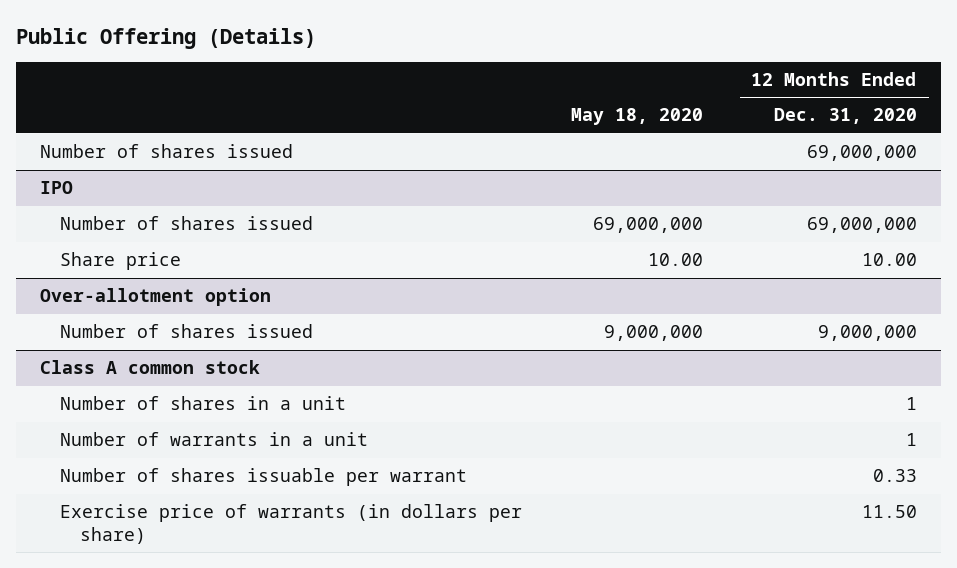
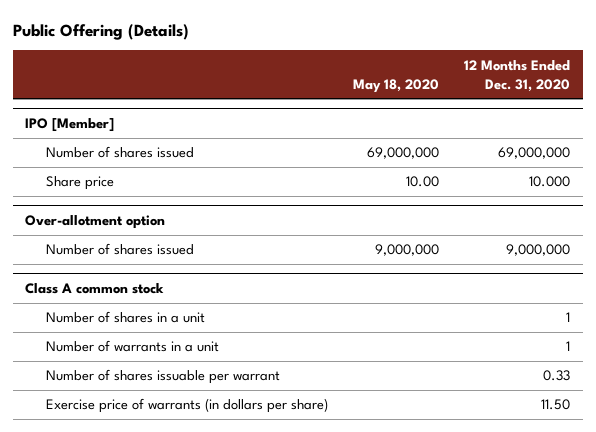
[40,144,294,159] Number of shares issued -> none
[40,181,74,195] IPO -> [25,117,115,132] IPO [Member]
[861,253,917,267] 10.00 -> [529,176,571,188] 10.000

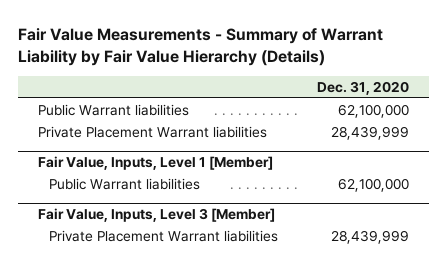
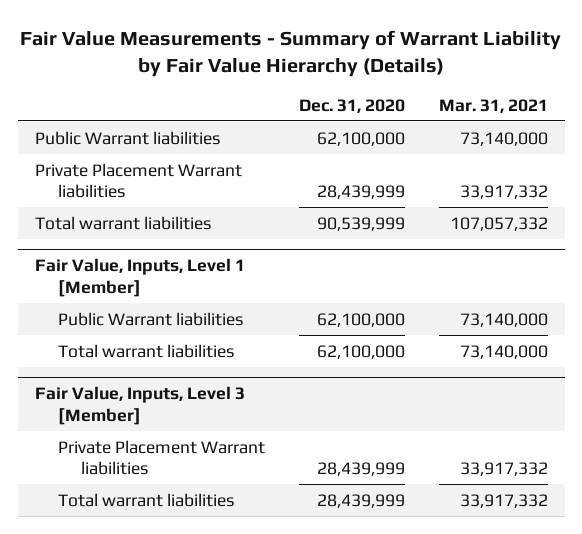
none -> [438,98,548,113] Mar. 31, 2021
none -> [34,215,211,230] Total warrant liabilities
none -> [57,343,234,358] Total warrant liabilities
none -> [57,492,234,507] Total warrant liabilities

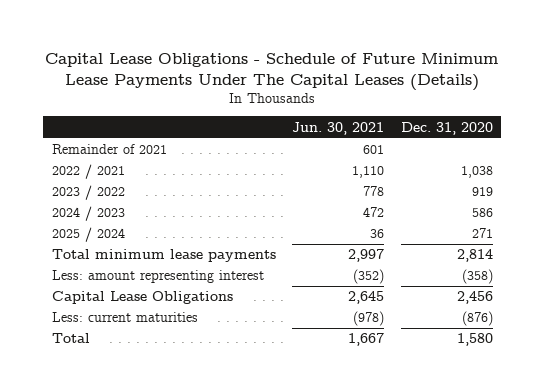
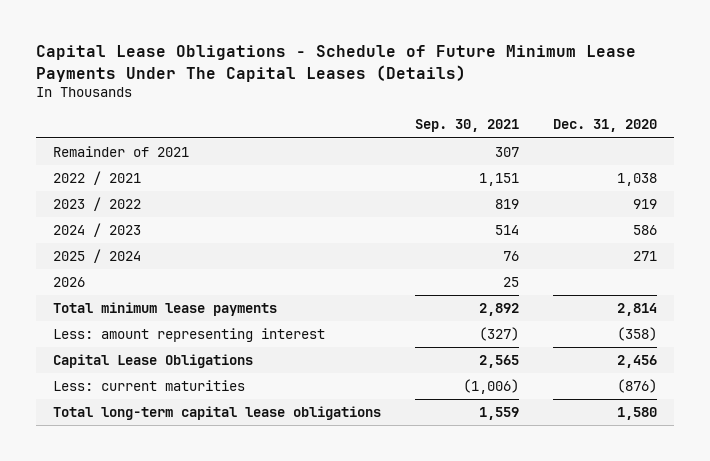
[292,121,385,135] Jun. 30, 2021 -> none
none -> [414,119,519,133] Sep. 30, 2021
none -> [52,277,85,288] 2026
[51,333,90,344] Total -> [52,406,381,421] Total long-term capital lease obligations

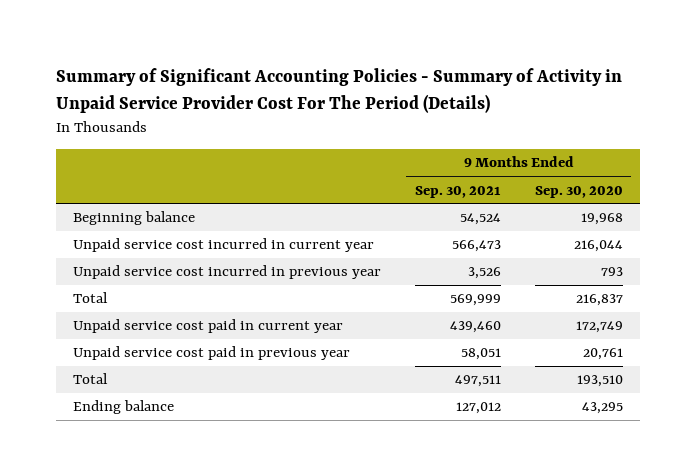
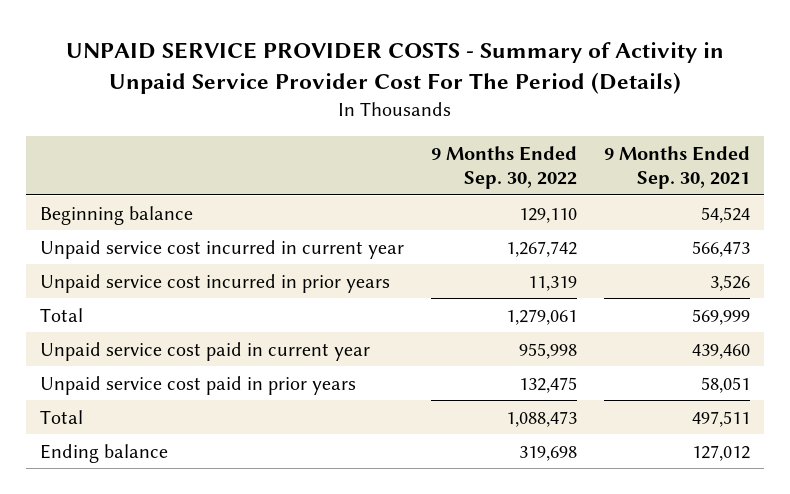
[55,68,622,113] Summary of Significant Accounting Policies - Summary of Activity in Unpaid Service Provider Cost For The Period (Details) -> [66,41,725,94] UNPAID SERVICE PROVIDER COSTS - Summary of Activity in Unpaid Service Provider Cost For The Period (Details)
[534,185,623,198] Sep. 30, 2020 -> none
none -> [431,145,578,190] 9 Months Ended Sep. 30, 2022
[72,265,381,280] Unpaid service cost incurred in previous year -> [39,273,390,293] Unpaid service cost incurred in prior years
[72,346,350,361] Unpaid service cost paid in previous year -> [39,375,356,395] Unpaid service cost paid in prior years

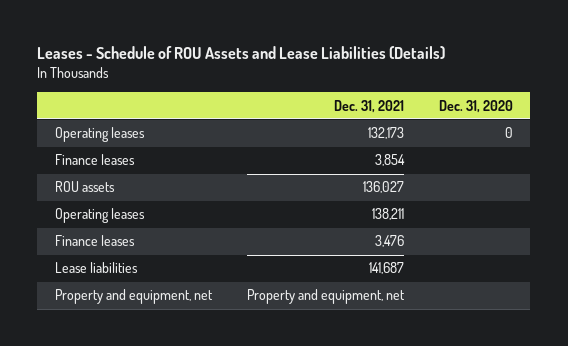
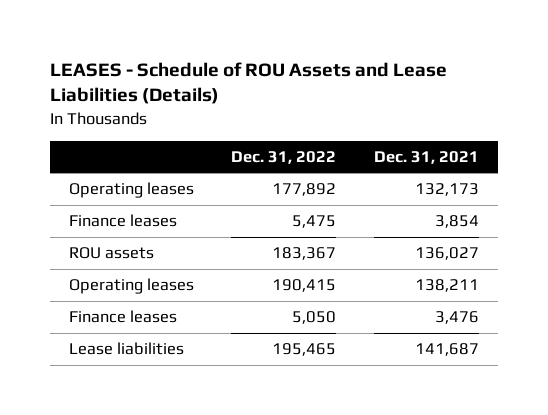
[37,46,446,60] Leases - Schedule of ROU Assets and Lease Liabilities (Details) -> [49,61,447,105] LEASES - Schedule of ROU Assets and Lease Liabilities (Details)
[438,99,513,113] Dec. 31, 2020 -> none
none -> [231,150,337,164] Dec. 31, 2022
[54,289,213,305] Property and equipment, net -> none

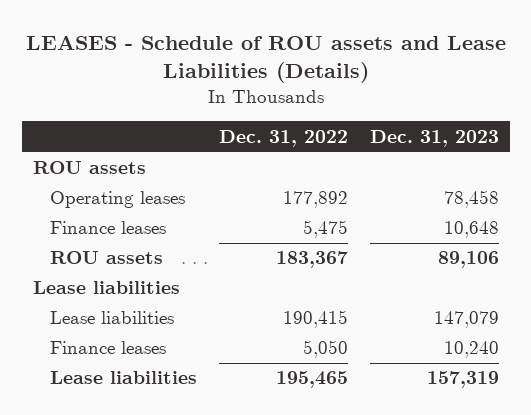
[49,61,447,105] LEASES - Schedule of ROU Assets and Lease Liabilities (Details) -> [25,35,506,84] LEASES - Schedule of ROU assets and Lease Liabilities (Details)
[374,150,480,164] Dec. 31, 2021 -> none
none -> [369,129,499,147] Dec. 31, 2023
none -> [32,161,146,175] ROU assets
none -> [32,281,180,295] Lease liabilities
[68,278,194,295] Operating leases -> [49,311,174,325] Lease liabilities

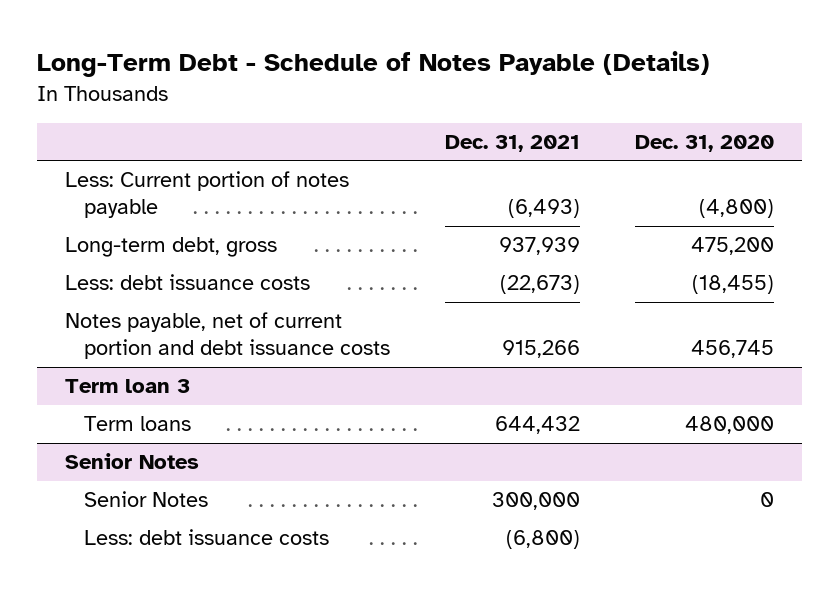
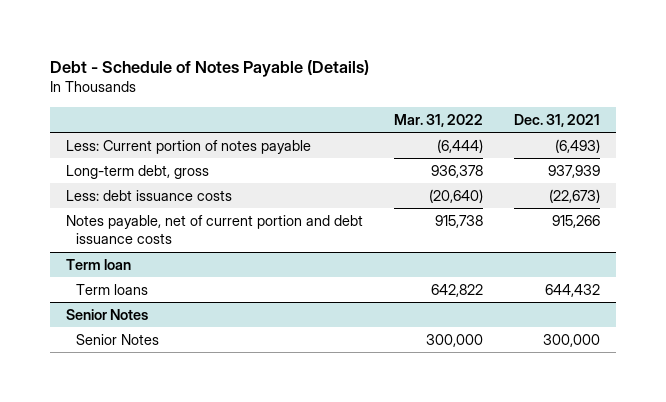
[37,51,711,78] Long-Term Debt - Schedule of Notes Payable (Details) -> [50,59,370,77] Debt - Schedule of Notes Payable (Details)
[635,135,775,153] Dec. 31, 2020 -> none
none -> [394,113,484,127] Mar. 31, 2022
[64,379,190,394] Term loan 3 -> [65,258,131,270] Term loan
[84,529,330,546] Less: debt issuance costs -> none

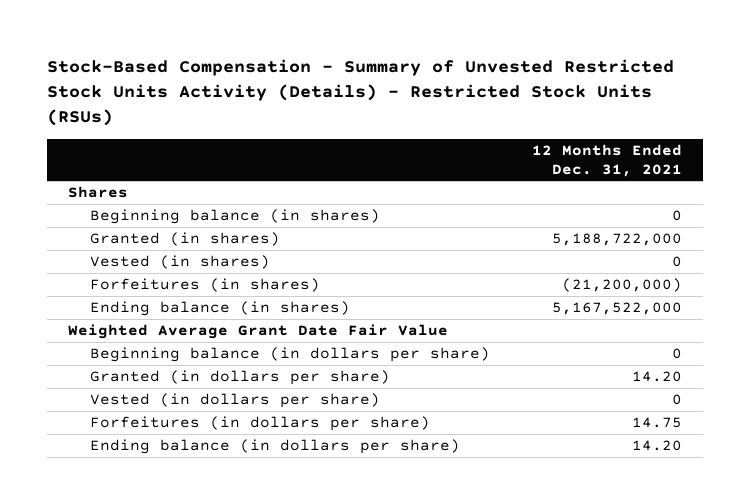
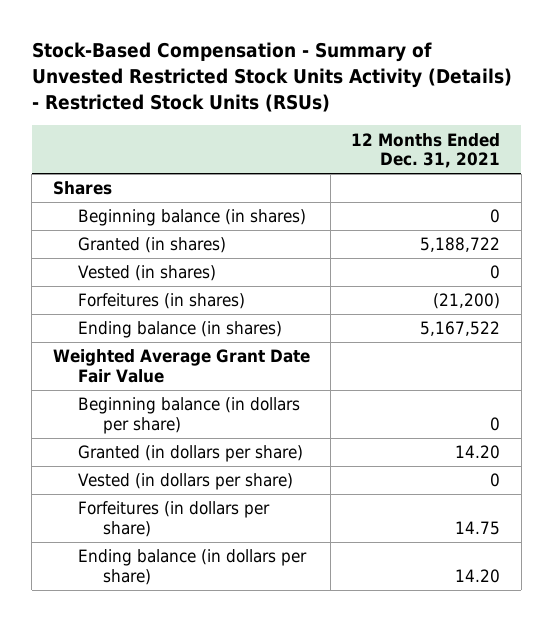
[551,233,682,247] 5,188,722,000 -> [420,237,501,253] 5,188,722
[561,278,682,293] (21,200,000) -> [433,293,501,310] (21,200)
[551,302,682,316] 5,167,522,000 -> [420,321,501,337] 5,167,522

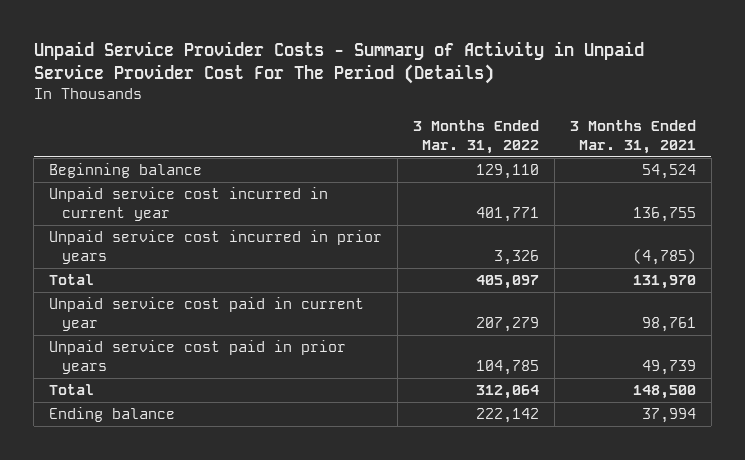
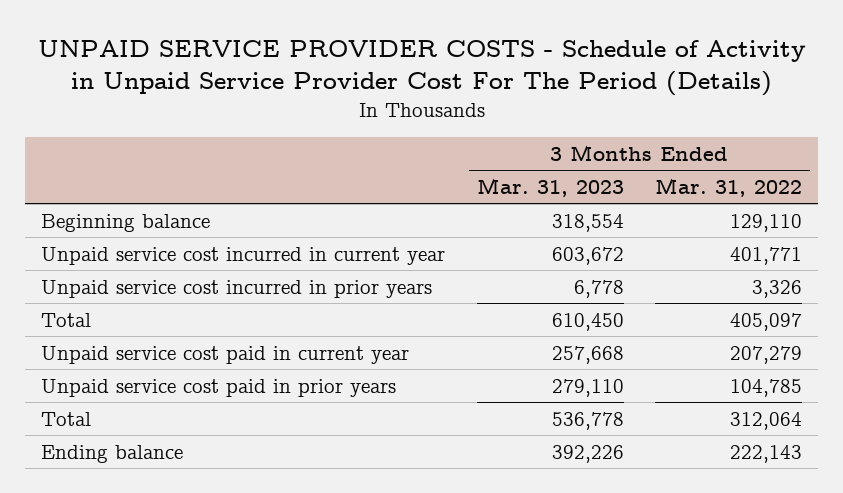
[33,41,644,85] Unpaid Service Provider Costs - Summary of Activity in Unpaid Service Provider Cost For The Period (Details) -> [37,40,806,97] UNPAID SERVICE PROVIDER COSTS - Schedule of Activity in Unpaid Service Provider Cost For The Period (Details)
[569,119,696,154] 3 Months Ended Mar. 31, 2021 -> none
none -> [476,178,624,198] Mar. 31, 2023
[476,408,540,424] 222,142 -> [730,444,803,463] 222,143

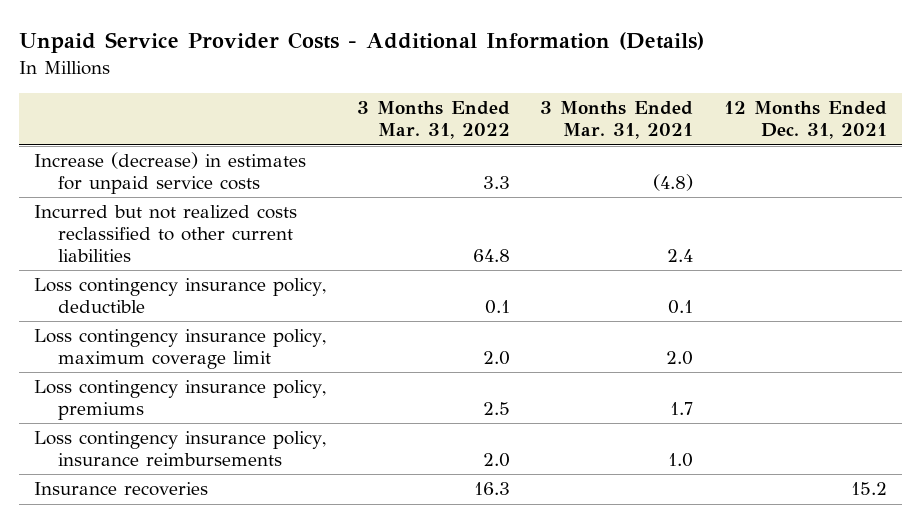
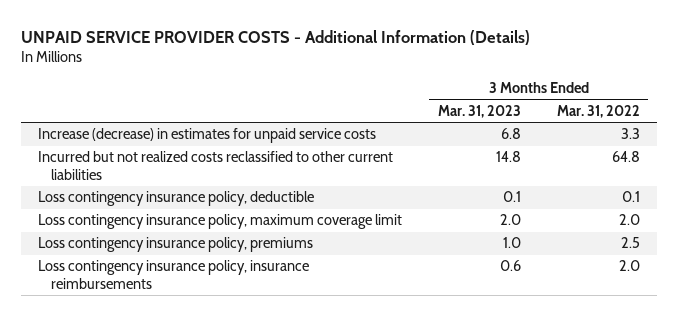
[18,32,704,54] Unpaid Service Provider Costs - Additional Information (Details) -> [20,29,530,45] UNPAID SERVICE PROVIDER COSTS - Additional Information (Details)
[540,101,694,140] 3 Months Ended Mar. 31, 2021 -> none
[723,101,887,140] 12 Months Ended Dec. 31, 2021 -> none
none -> [437,105,521,119] Mar. 31, 2023
[34,482,209,497] Insurance recoveries -> none

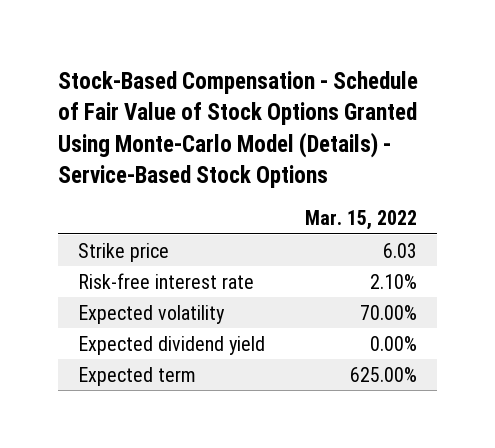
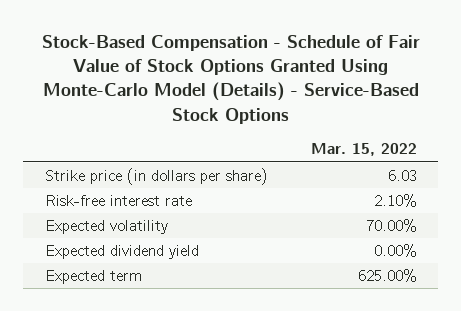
[78,242,170,262] Strike price -> [44,168,268,186] Strike price (in dollars per share)

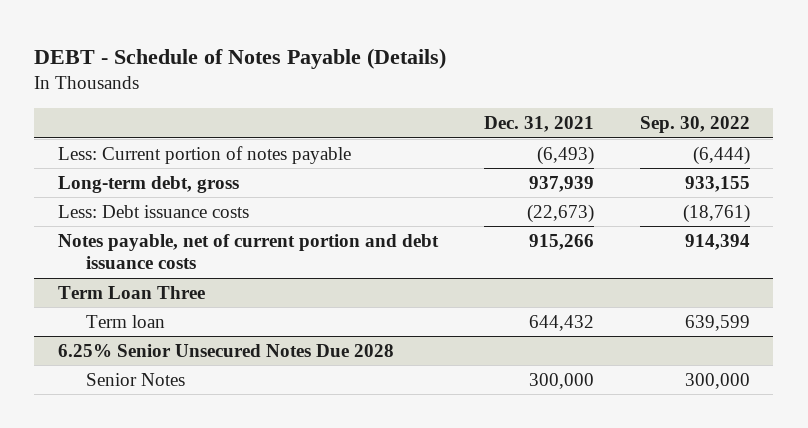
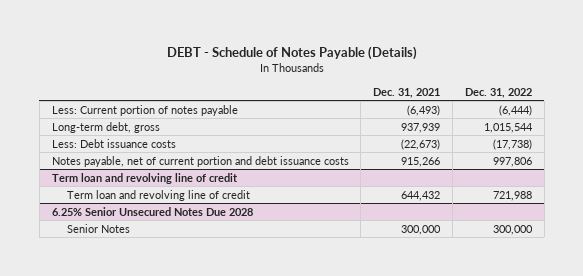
[640,116,751,134] Sep. 30, 2022 -> none
none -> [464,87,532,98] Dec. 31, 2022
[57,285,205,299] Term Loan Three -> [51,172,238,184] Term loan and revolving line of credit
[86,314,166,328] Term loan -> [67,189,251,201] Term loan and revolving line of credit

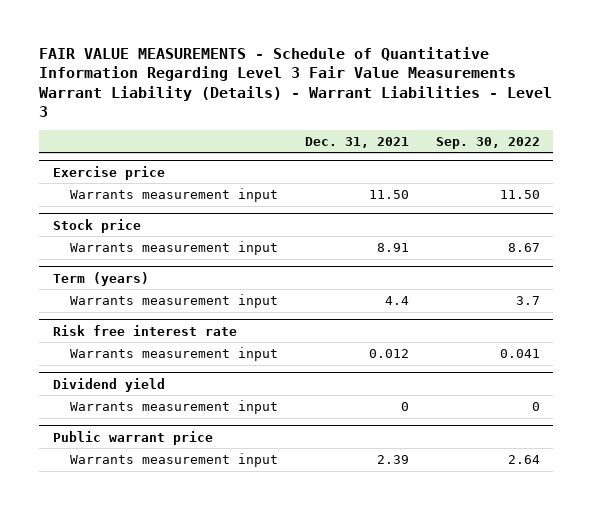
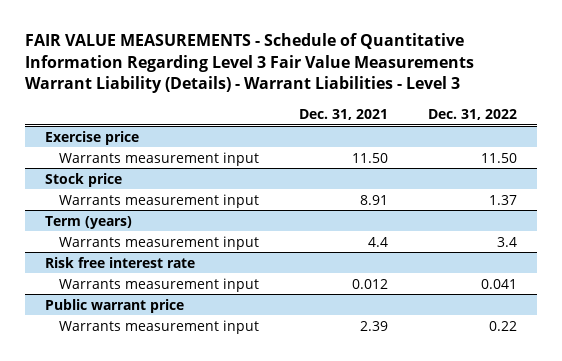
[435,136,540,149] Sep. 30, 2022 -> none
none -> [428,108,518,120] Dec. 31, 2022
[52,377,165,392] Dividend yield -> none
[69,399,278,414] Warrants measurement input -> none

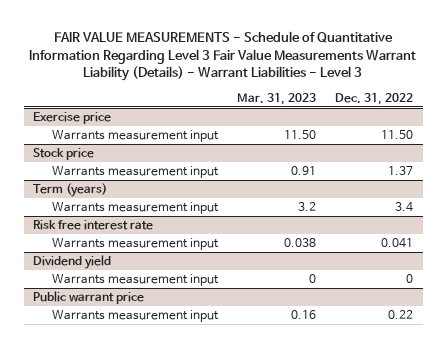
[298,108,388,120] Dec. 31, 2021 -> none
none -> [236,92,316,105] Mar. 31, 2023
none -> [33,254,112,269] Dividend yield
none -> [51,273,219,286] Warrants measurement input

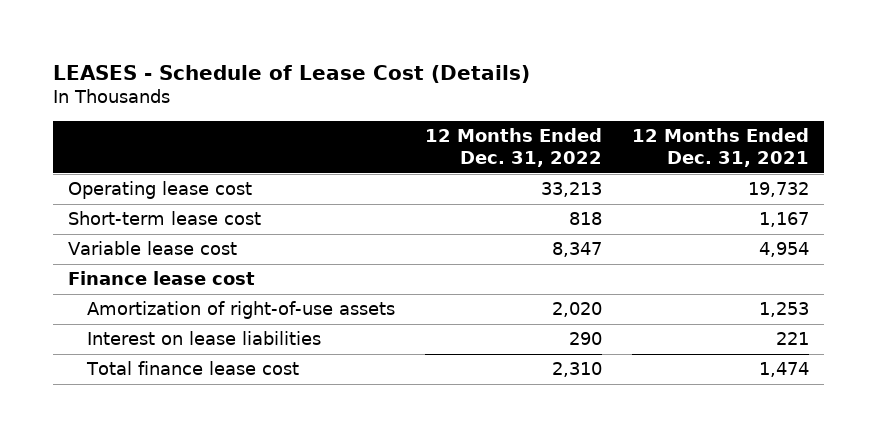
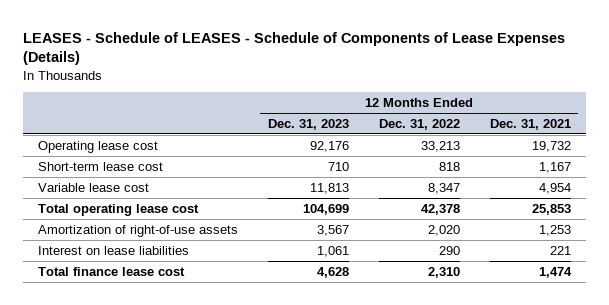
[52,64,530,83] LEASES - Schedule of Lease Cost (Details) -> [22,31,565,66] LEASES - Schedule of LEASES - Schedule of Components of Lease Expenses (Details)
none -> [267,119,349,131] Dec. 31, 2023
[67,271,255,286] Finance lease cost -> none
none -> [37,203,199,216] Total operating lease cost

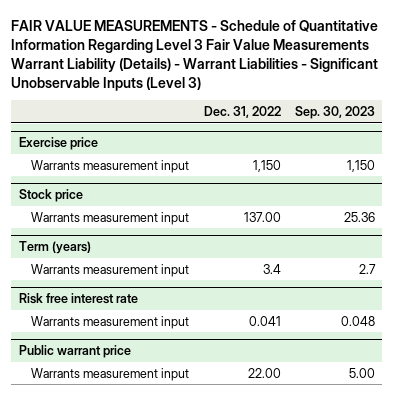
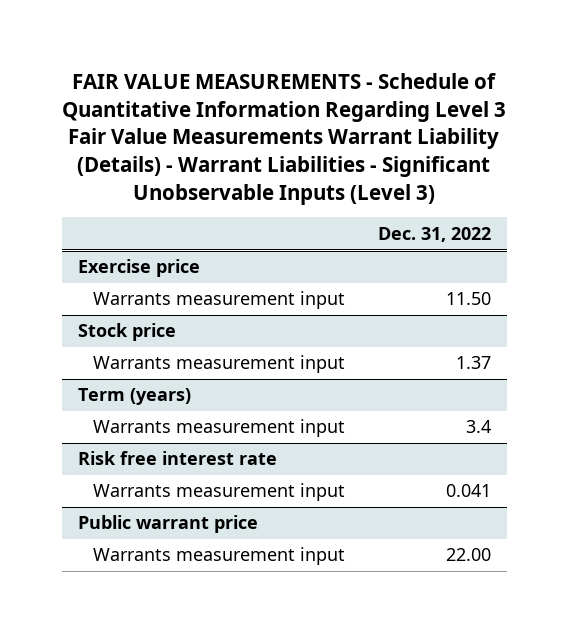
[294,105,375,119] Sep. 30, 2023 -> none
[252,159,281,172] 1,150 -> [445,292,491,306] 11.50
[243,211,281,222] 137.00 -> [455,356,491,370] 1.37

